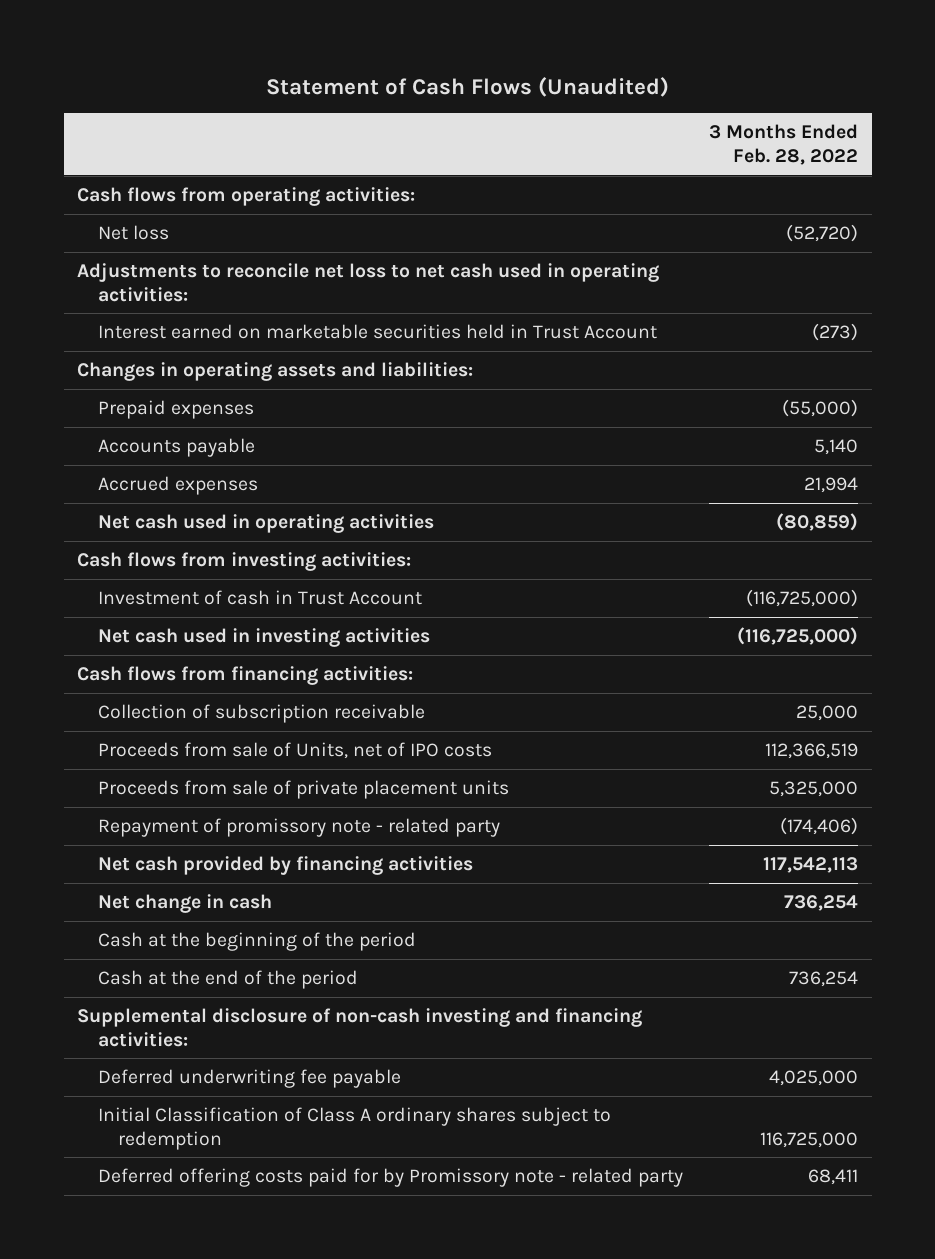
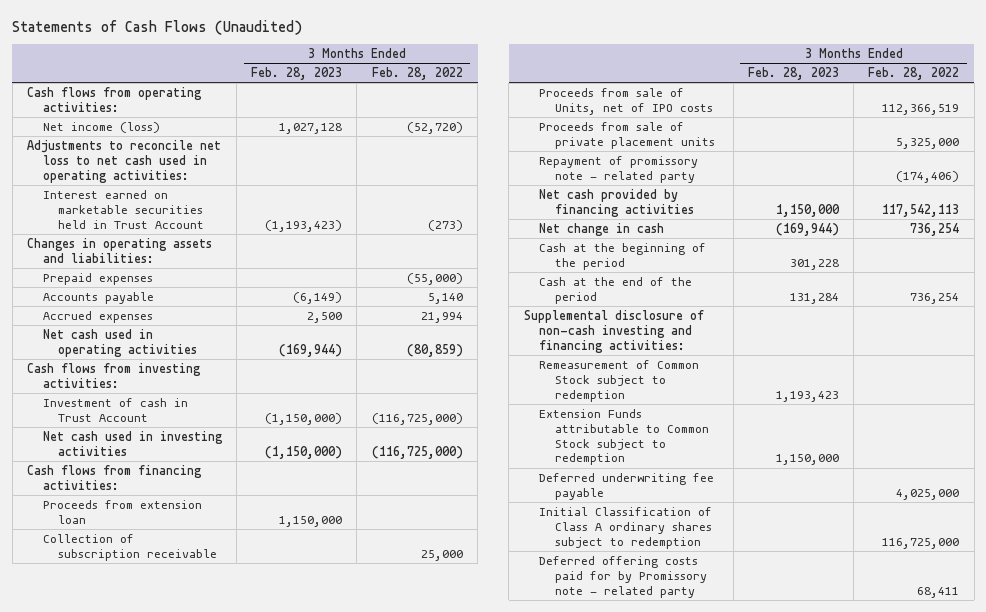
[265,76,669,97] Statement of Cash Flows (Unaudited) -> [12,19,303,35] Statements of Cash Flows (Unaudited)
none -> [251,67,343,81] Feb. 28, 2023
[97,224,169,240] Net loss -> [42,121,160,133] Net income (loss)
none -> [42,499,202,524] Proceeds from extension loan
none -> [539,359,700,402] Remeasurement of Common Stock subject to redemption
none -> [539,408,709,466] Extension Funds attributable to Common Stock subject to redemption

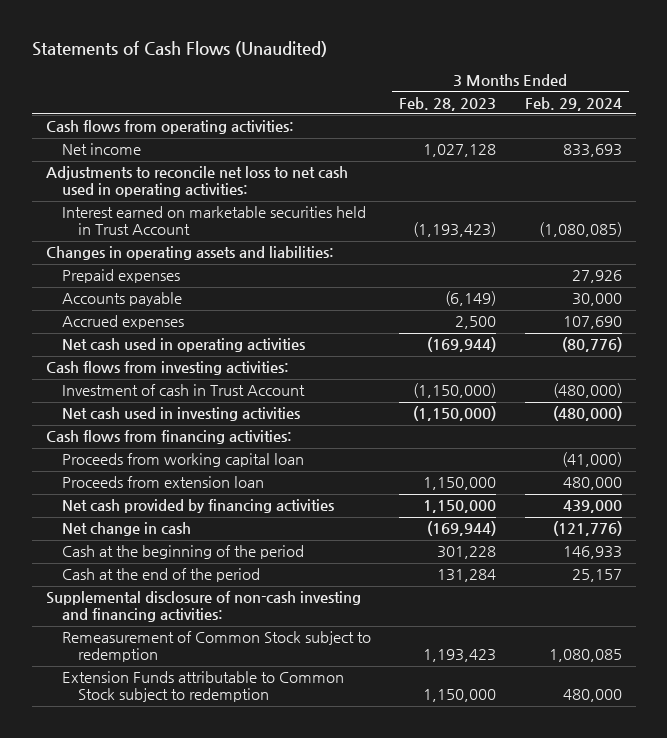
[371,67,463,81] Feb. 28, 2022 -> none
none -> [524,96,622,111] Feb. 29, 2024
[42,121,160,133] Net income (loss) -> [61,143,141,156] Net income
none -> [61,453,304,468] Proceeds from working capital loan
[42,533,218,561] Collection of subscription receivable -> none
[539,87,713,115] Proceeds from sale of Units, net of IPO costs -> none
[539,121,715,149] Proceeds from sale of private placement units -> none
[539,155,699,183] Repayment of promissory note - related party -> none
[539,472,715,500] Deferred underwriting fee payable -> none
[539,506,713,549] Initial Classification of Class A ordinary shares subject to redemption -> none
[539,555,707,598] Deferred offering costs paid for by Promissory note - related party -> none

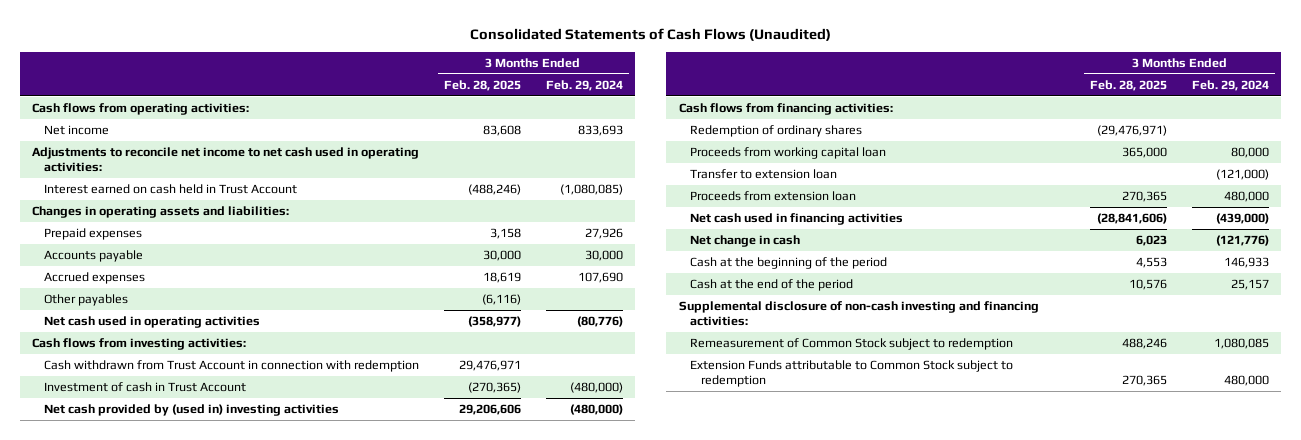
[31,41,327,58] Statements of Cash Flows (Unaudited) -> [469,28,831,42] Consolidated Statements of Cash Flows (Unaudited)
[399,96,497,111] Feb. 28, 2023 -> none
none -> [444,79,522,91] Feb. 28, 2025
[45,166,348,198] Adjustments to reconcile net loss to net cash used in operating activities: -> [32,146,420,172] Adjustments to reconcile net income to net cash used in operating activities:
[61,206,366,236] Interest earned on marketable securities held in Trust Account -> [43,183,297,194] Interest earned on cash held in Trust Account
none -> [43,293,128,306] Other payables
none -> [43,359,419,372] Cash withdrawn from Trust Account in connection with redemption
[61,407,300,422] Net cash used in investing activities -> [43,403,339,416] Net cash provided by (used in) investing activities
none -> [689,124,862,137] Redemption of ordinary shares
[561,452,622,468] (41,000) -> [1230,146,1269,158] 80,000
none -> [689,168,837,179] Transfer to extension loan
[61,499,334,514] Net cash provided by financing activities -> [689,212,903,225] Net cash used in financing activities
[562,500,622,514] 439,000 -> [1215,212,1269,224] (439,000)

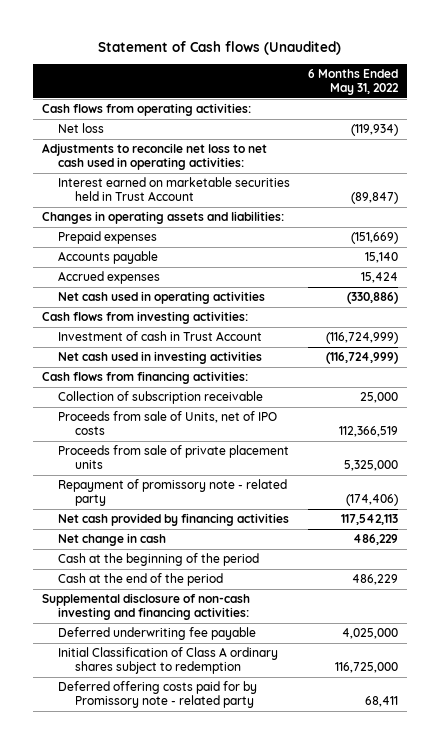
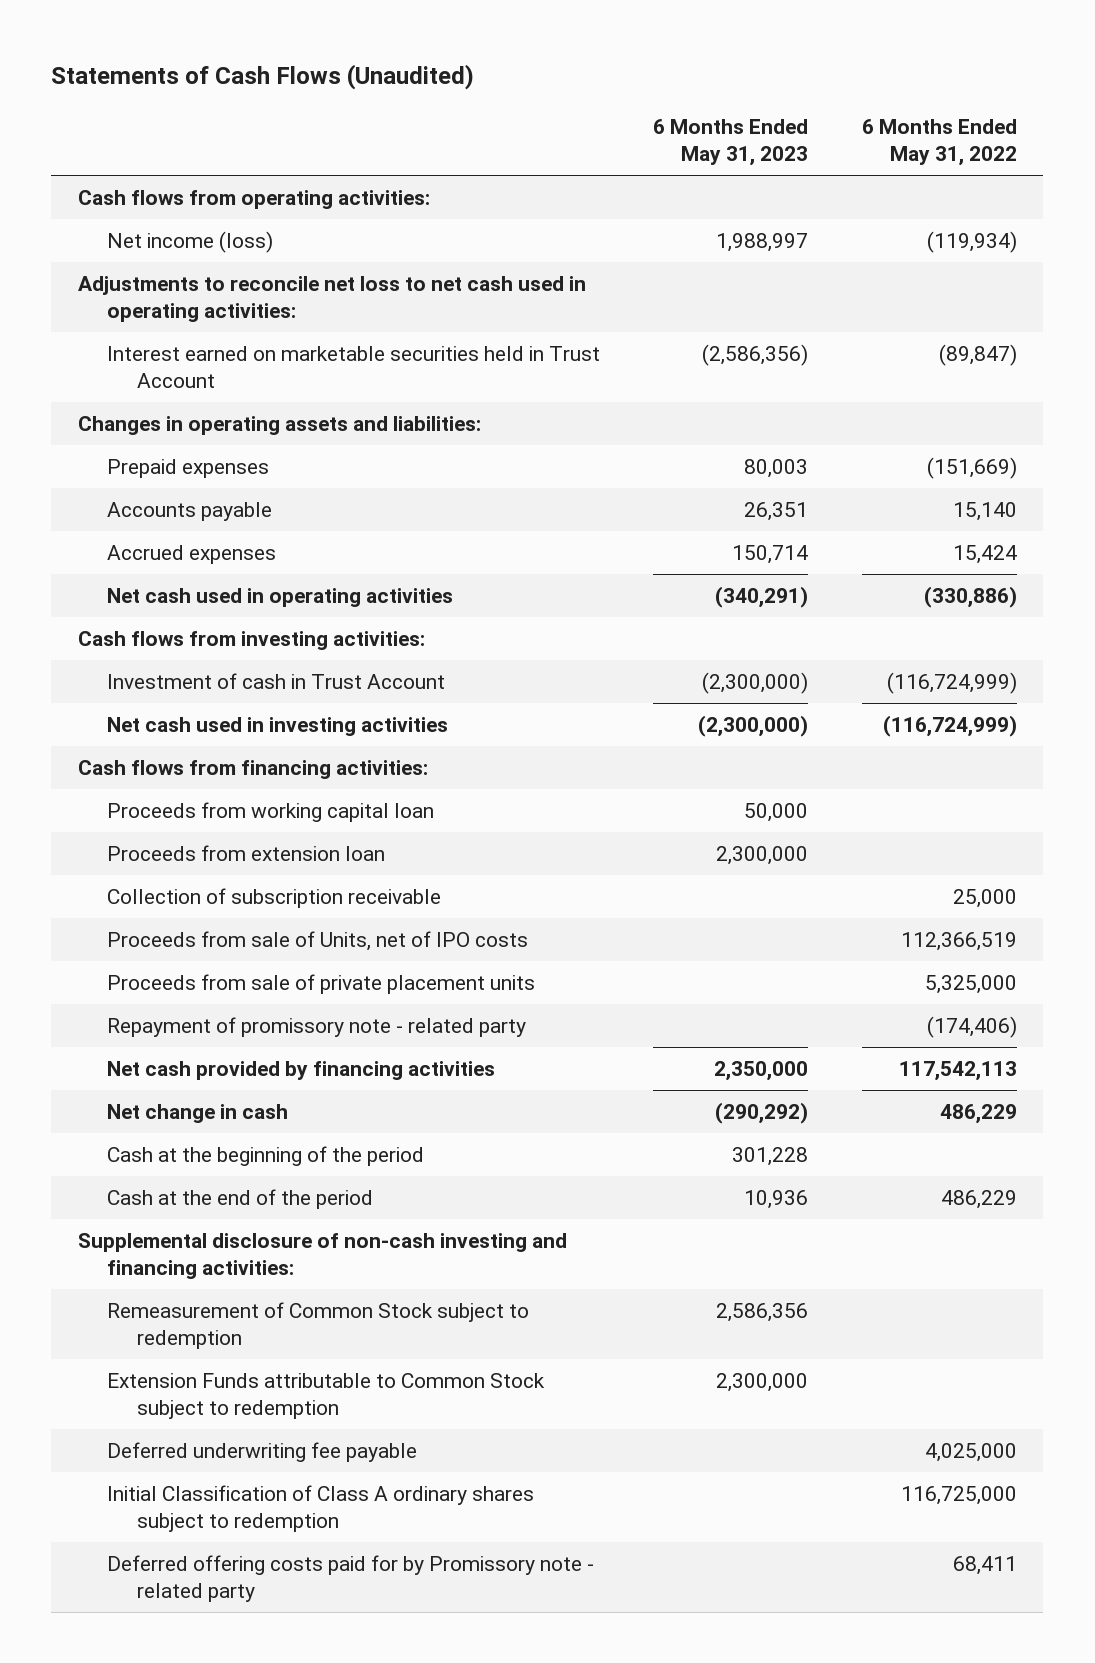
[97,40,341,55] Statement of Cash flows (Unaudited) -> [51,63,475,90] Statements of Cash Flows (Unaudited)
none -> [653,118,809,167] 6 Months Ended May 31, 2023
[58,123,105,134] Net loss -> [107,230,274,253] Net income (loss)
none -> [107,801,435,822] Proceeds from working capital loan
none -> [107,844,386,861] Proceeds from extension loan
none -> [107,1301,530,1350] Remeasurement of Common Stock subject to redemption
none -> [107,1372,546,1420] Extension Funds attributable to Common Stock subject to redemption

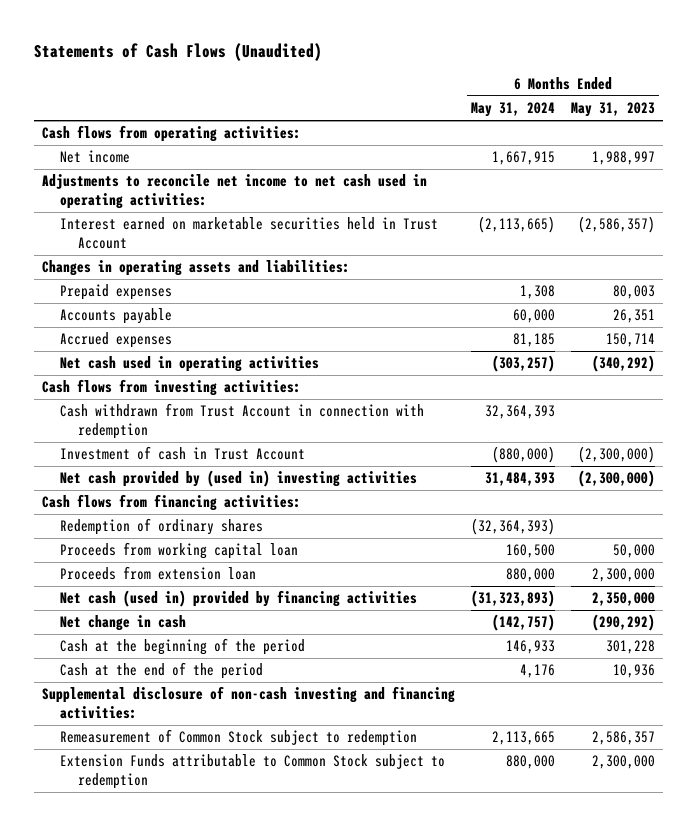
[861,118,1017,167] 6 Months Ended May 31, 2022 -> none
none -> [470,102,555,118] May 31, 2024
[107,230,274,253] Net income (loss) -> [60,150,131,164] Net income
[77,275,586,323] Adjustments to reconcile net loss to net cash used in operating activities: -> [41,174,427,210] Adjustments to reconcile net income to net cash used in operating activities:
[702,343,809,366] (2,586,356) -> [577,216,655,234] (2,586,357)
[715,585,809,608] (340,291) -> [591,355,655,373] (340,292)
none -> [60,403,425,440] Cash withdrawn from Trust Account in connection with redemption
[107,716,449,736] Net cash used in investing activities -> [60,470,418,488] Net cash provided by (used in) investing activities
none -> [60,518,264,536] Redemption of ordinary shares
[107,887,442,908] Collection of subscription receivable -> none
[107,930,529,951] Proceeds from sale of Units, net of IPO costs -> none
[107,973,536,994] Proceeds from sale of private placement units -> none
[107,1016,527,1037] Repayment of promissory note - related party -> none
[107,1060,496,1080] Net cash provided by financing activities -> [60,590,418,608] Net cash (used in) provided by financing activities
[716,1302,809,1322] 2,586,356 -> [591,731,655,746] 2,586,357
[107,1441,418,1462] Deferred underwriting fee payable -> none
[107,1484,535,1533] Initial Classification of Class A ordinary shares subject to redemption -> none
[107,1554,595,1603] Deferred offering costs paid for by Promissory note - related party -> none

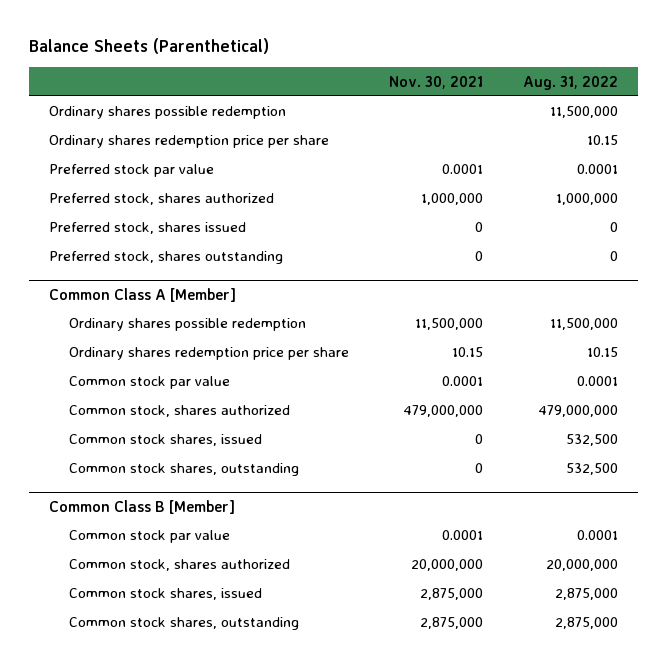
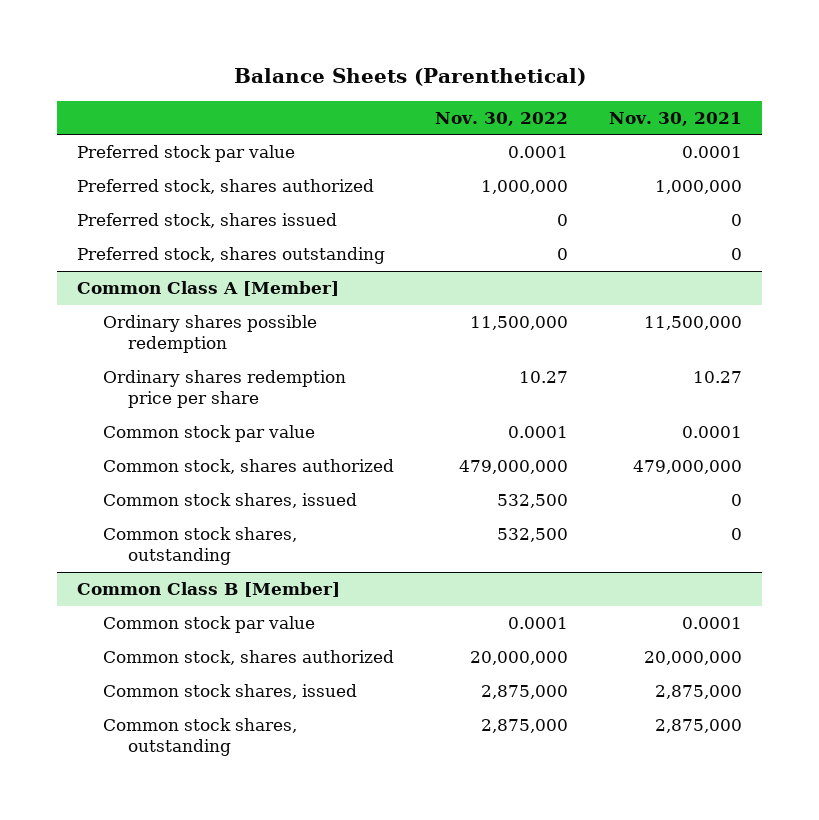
[522,75,618,90] Aug. 31, 2022 -> none
none -> [434,111,568,126] Nov. 30, 2022
[49,106,287,120] Ordinary shares possible redemption -> none
[49,135,330,149] Ordinary shares redemption price per share -> none
[451,347,483,358] 10.15 -> [692,371,742,384] 10.27

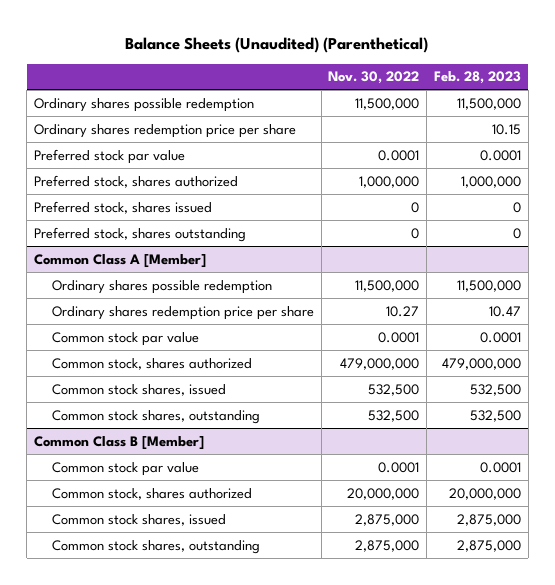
[233,68,586,87] Balance Sheets (Parenthetical) -> [125,37,429,54] Balance Sheets (Unaudited) (Parenthetical)
[608,111,742,126] Nov. 30, 2021 -> none
none -> [433,71,521,85] Feb. 28, 2023
none -> [33,97,254,112] Ordinary shares possible redemption
none -> [33,123,296,138] Ordinary shares redemption price per share

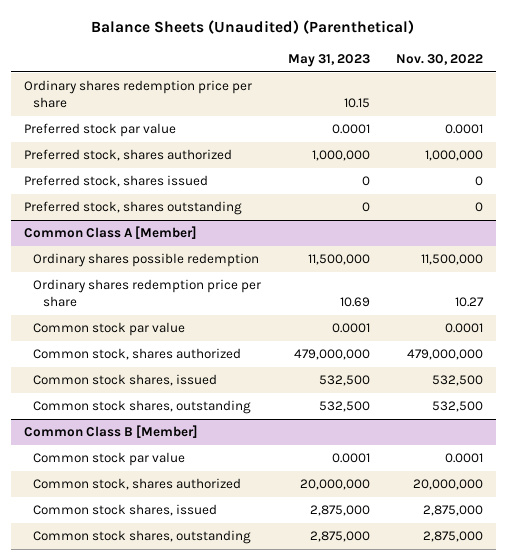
[433,71,521,85] Feb. 28, 2023 -> none
none -> [287,53,370,67] May 31, 2023
[33,97,254,112] Ordinary shares possible redemption -> none

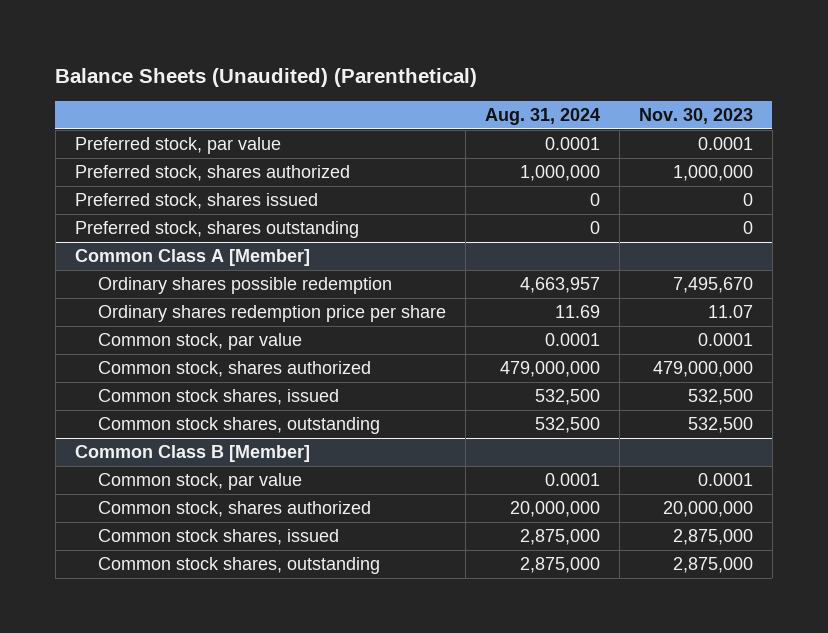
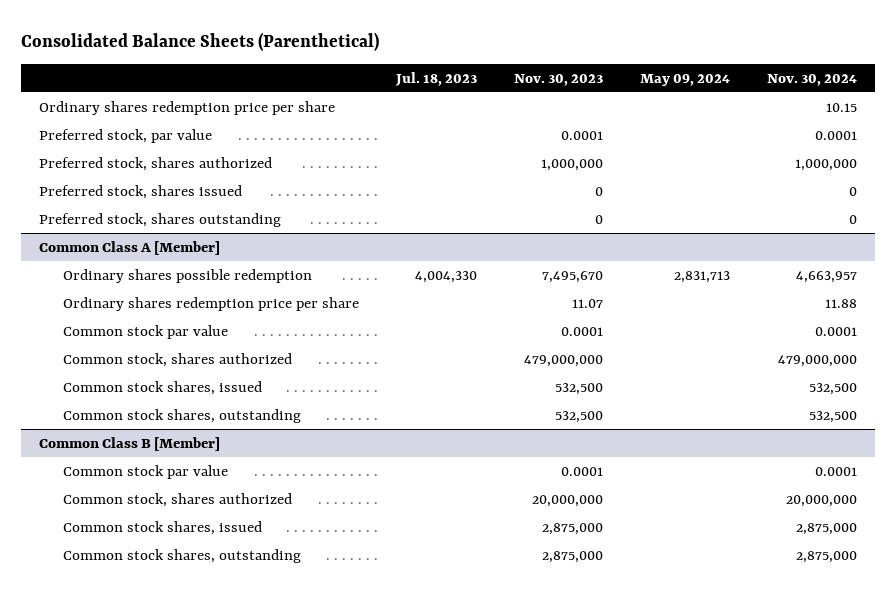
[55,68,478,88] Balance Sheets (Unaudited) (Parenthetical) -> [20,32,379,52] Consolidated Balance Sheets (Parenthetical)
[484,108,600,126] Aug. 31, 2024 -> none
none -> [394,71,477,86] Jul. 18, 2023
none -> [639,73,730,86] May 09, 2024
none -> [766,73,857,86] Nov. 30, 2024
none -> [39,100,336,115] Ordinary shares redemption price per share
[97,333,302,351] Common stock, par value -> [63,324,229,339] Common stock par value
[97,473,302,491] Common stock, par value -> [63,464,229,479] Common stock par value

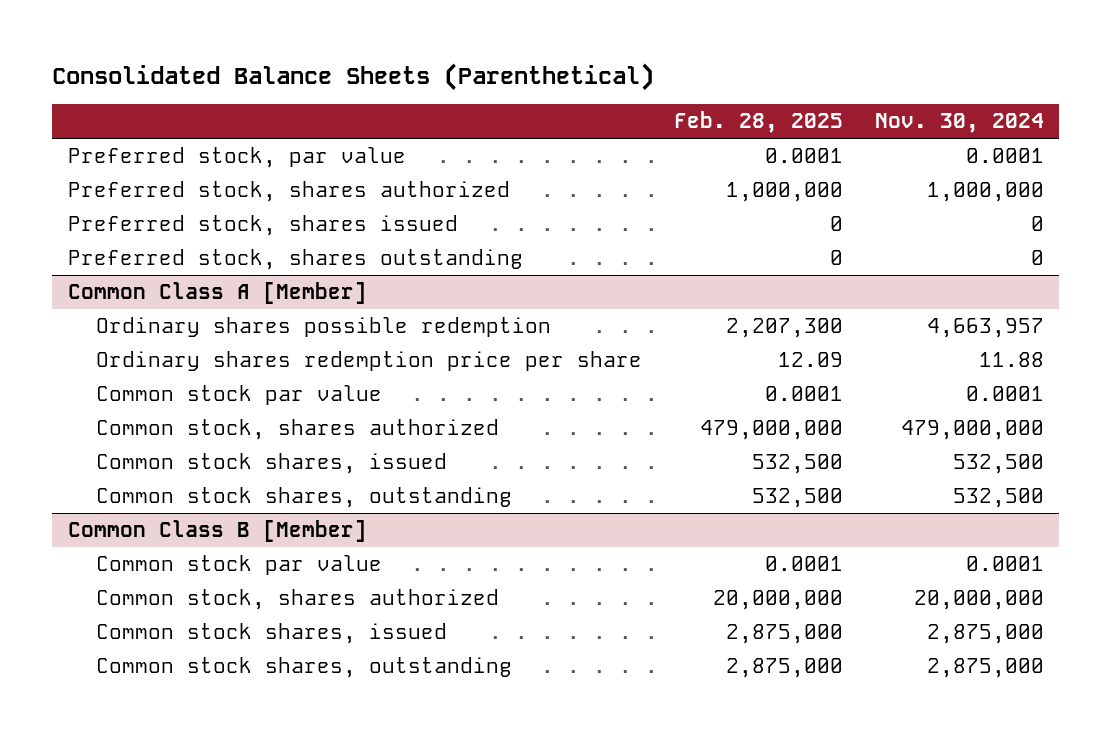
[394,71,477,86] Jul. 18, 2023 -> none
[513,73,603,86] Nov. 30, 2023 -> none
[639,73,730,86] May 09, 2024 -> none
none -> [673,111,843,134] Feb. 28, 2025
[39,100,336,115] Ordinary shares redemption price per share -> none

